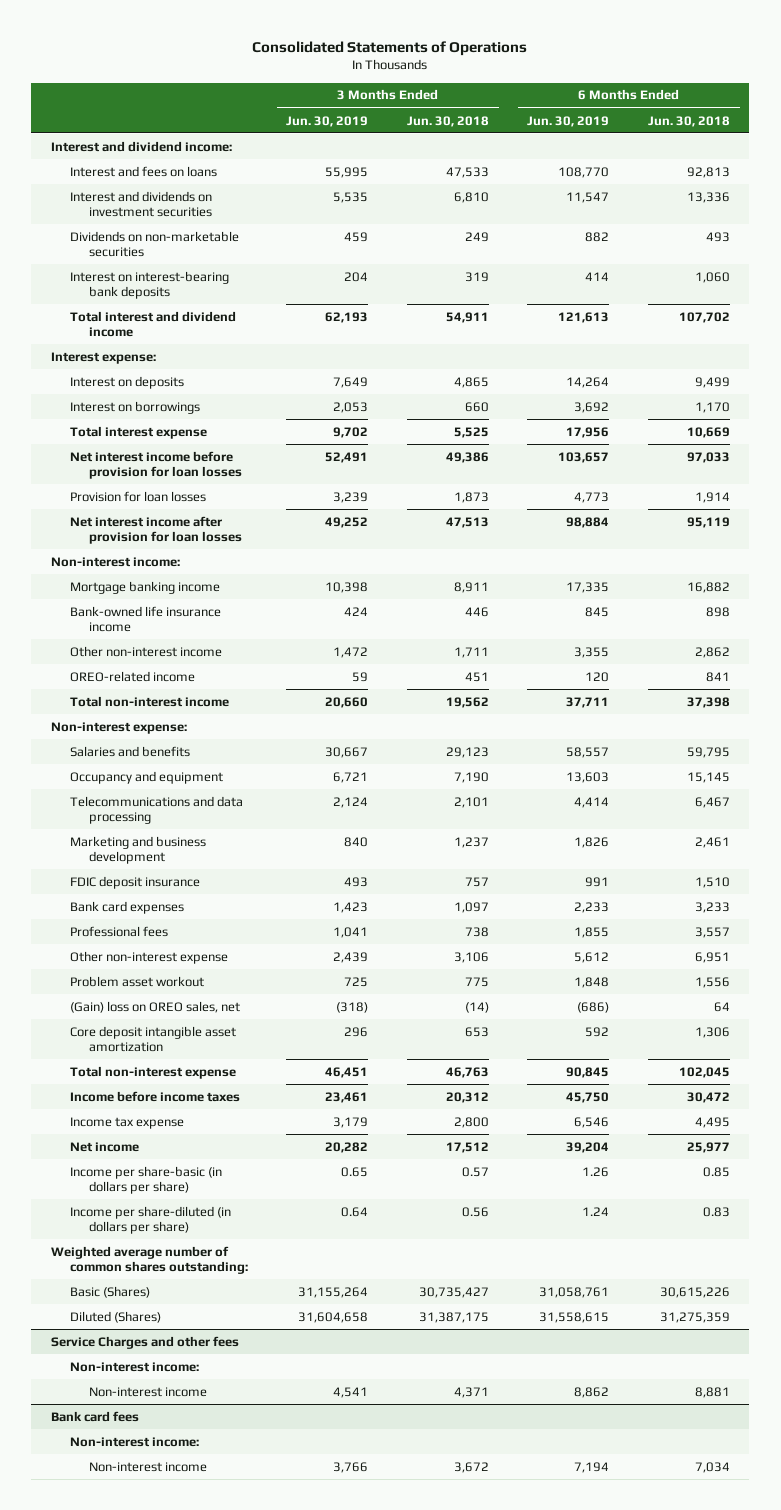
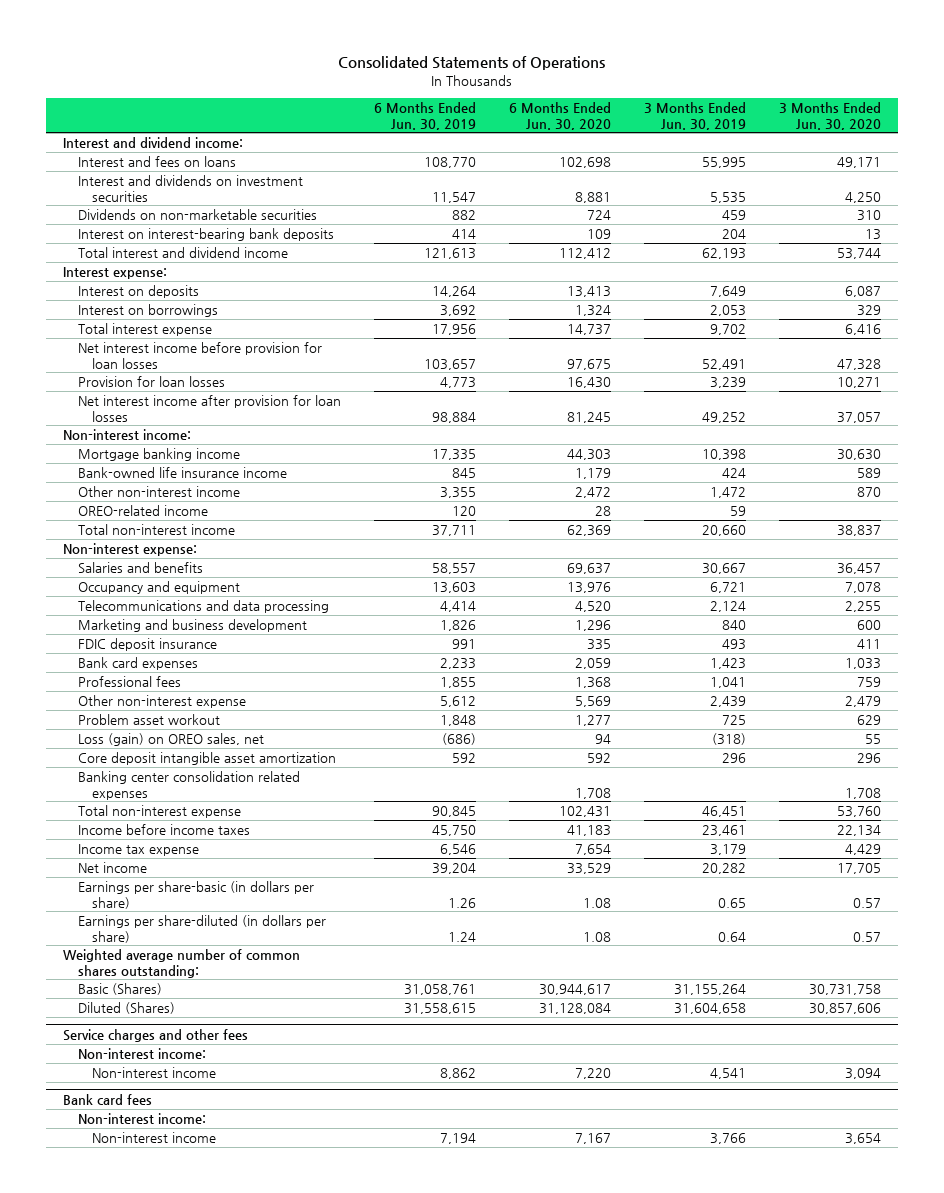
[406,115,489,127] Jun. 30, 2018 -> none
[648,115,731,127] Jun. 30, 2018 -> none
none -> [508,102,611,130] 6 Months Ended Jun. 30, 2020
none -> [779,102,882,130] 3 Months Ended Jun. 30, 2020
[69,1000,240,1013] (Gain) loss on OREO sales, net -> [77,733,264,747] Loss (gain) on OREO sales, net
none -> [77,771,300,800] Banking center consolidation related expenses
[69,1165,222,1195] Income per share-basic (in dollars per share) -> [77,881,314,909] Earnings per share-basic (in dollars per share)
[69,1205,231,1235] Income per share-diluted (in dollars per share) -> [77,915,326,943] Earnings per share-diluted (in dollars per share)
[50,1335,239,1349] Service Charges and other fees -> [62,1028,248,1042] Service charges and other fees

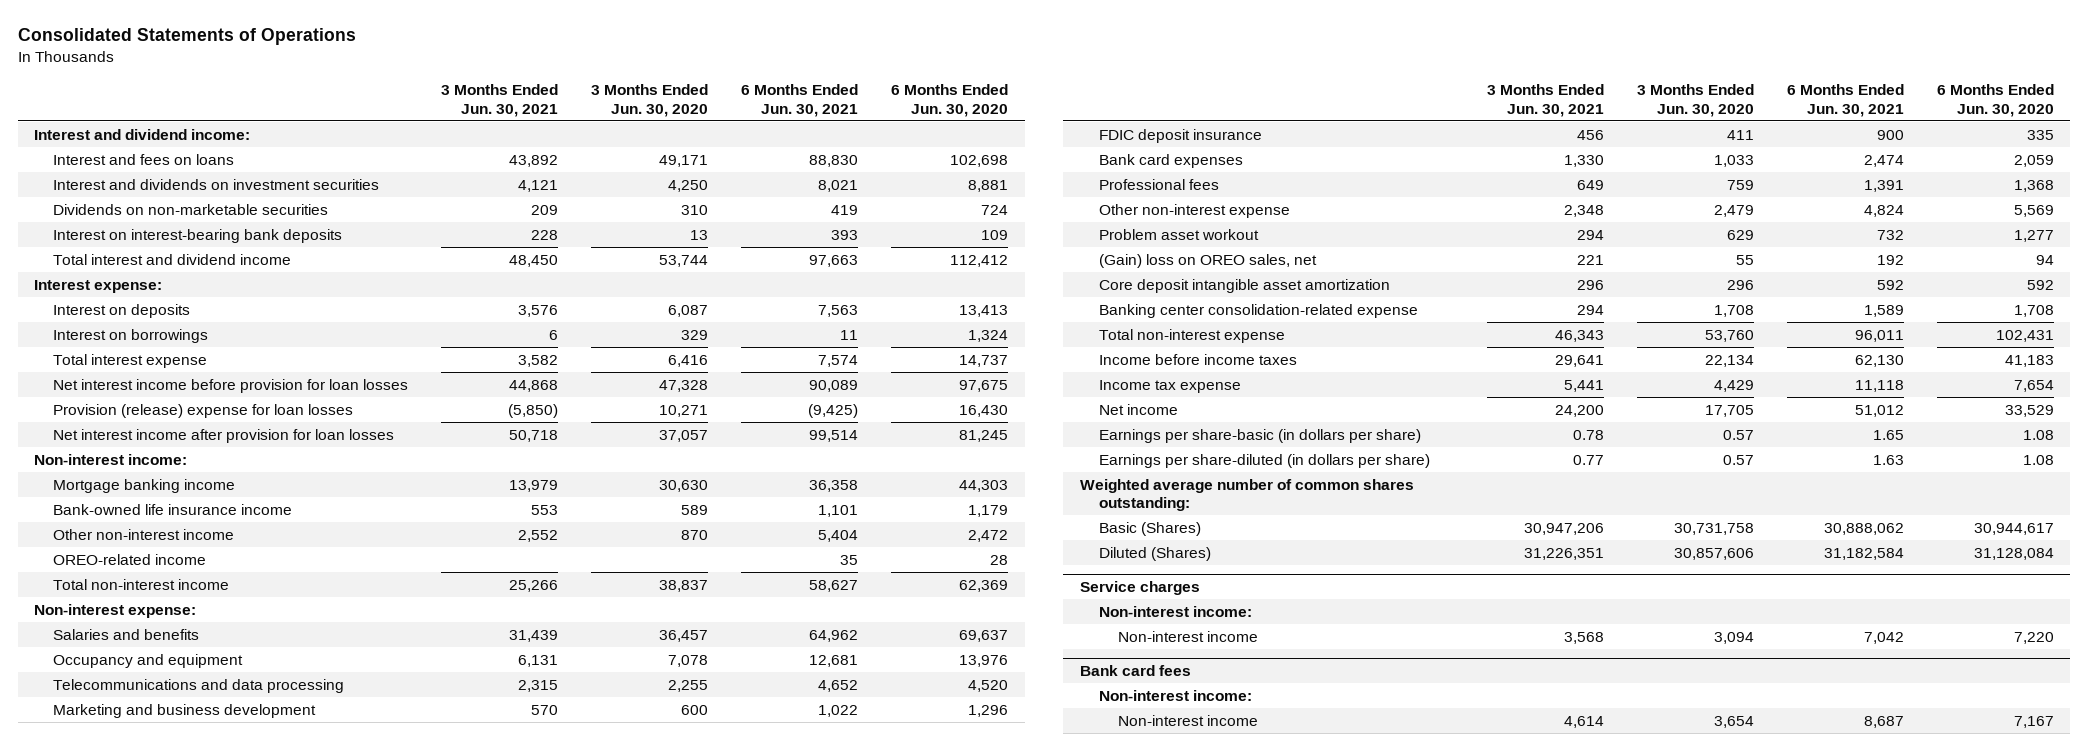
[373,102,476,130] 6 Months Ended Jun. 30, 2019 -> none
[643,102,746,130] 3 Months Ended Jun. 30, 2019 -> none
none -> [441,84,559,117] 3 Months Ended Jun. 30, 2021
none -> [741,84,859,117] 6 Months Ended Jun. 30, 2021
[77,376,225,388] Provision for loan losses -> [53,403,354,418] Provision (release) expense for loan losses
[77,733,264,747] Loss (gain) on OREO sales, net -> [1098,253,1317,268] (Gain) loss on OREO sales, net
[77,771,300,800] Banking center consolidation related expenses -> [1098,303,1418,318] Banking center consolidation-related expense
[62,1028,248,1042] Service charges and other fees -> [1079,580,1200,595] Service charges

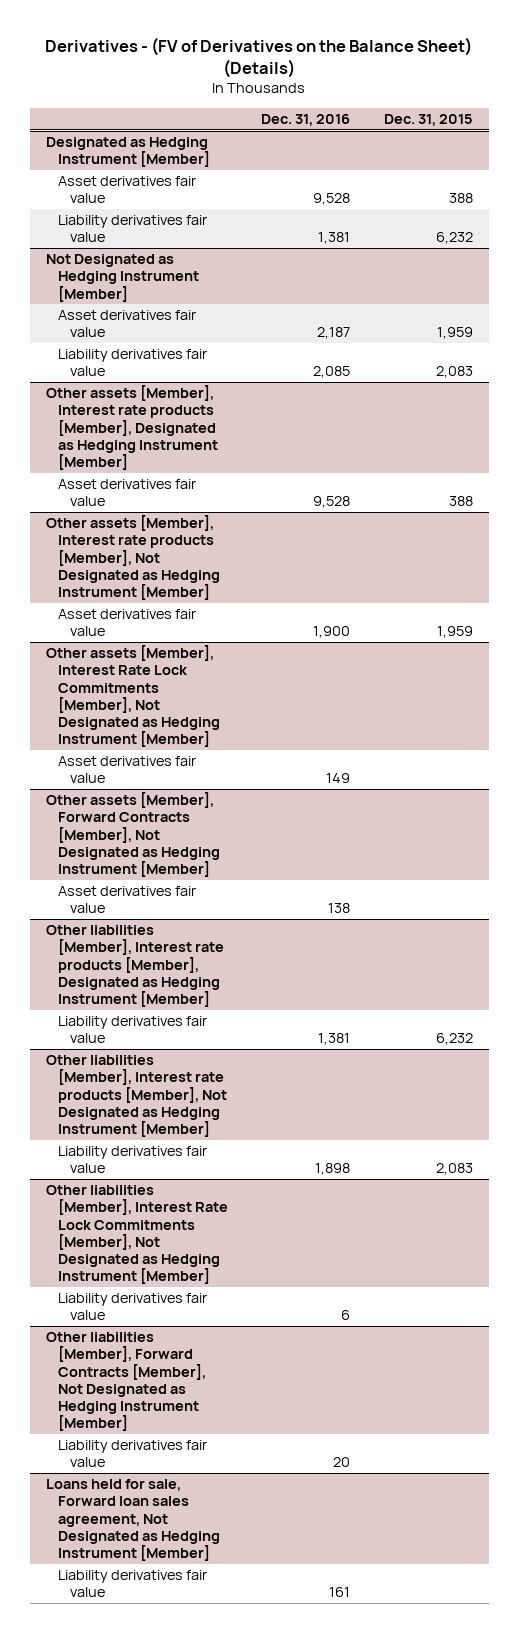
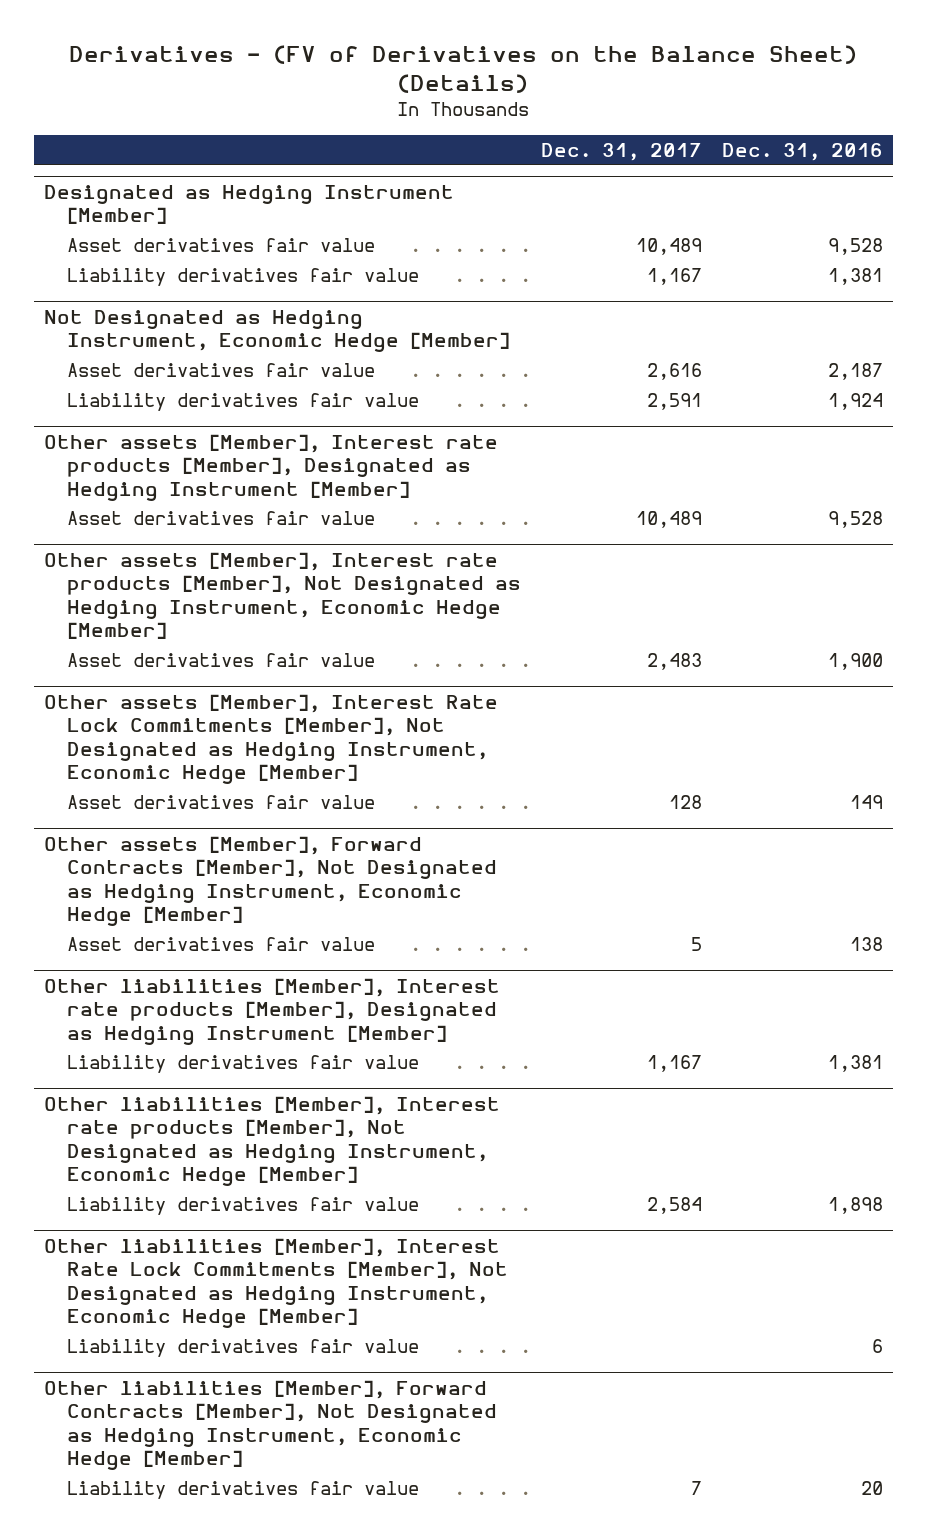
[383,113,473,126] Dec. 31, 2015 -> none
none -> [541,142,703,161] Dec. 31, 2017
[46,254,199,302] Not Designated as Hedging Instrument [Member] -> [43,309,510,353] Not Designated as Hedging Instrument, Economic Hedge [Member]
[313,366,351,379] 2,085 -> [828,392,884,410] 1,924
[46,515,220,601] Other assets [Member], Interest rate products [Member], Not Designated as Hedging Instrument [Member] -> [43,551,521,640] Other assets [Member], Interest rate products [Member], Not Designated as Hedging Instrument, Economic Hedge [Member]
[46,645,220,748] Other assets [Member], Interest Rate Lock Commitments [Member], Not Designated as Hedging Instrument [Member] -> [43,693,498,785] Other assets [Member], Interest Rate Lock Commitments [Member], Not Designated as Hedging Instrument, Economic Hedge [Member]
[46,792,220,878] Other assets [Member], Forward Contracts [Member], Not Designated as Hedging Instrument [Member] -> [43,835,497,927] Other assets [Member], Forward Contracts [Member], Not Designated as Hedging Instrument, Economic Hedge [Member]
[46,1055,227,1138] Other liabilities [Member], Interest rate products [Member], Not Designated as Hedging Instrument [Member] -> [43,1095,500,1187] Other liabilities [Member], Interest rate products [Member], Not Designated as Hedging Instrument, Economic Hedge [Member]
[46,1185,228,1285] Other liabilities [Member], Interest Rate Lock Commitments [Member], Not Designated as Hedging Instrument [Member] -> [43,1237,508,1329] Other liabilities [Member], Interest Rate Lock Commitments [Member], Not Designated as Hedging Instrument, Economic Hedge [Member]
[46,1332,206,1432] Other liabilities [Member], Forward Contracts [Member], Not Designated as Hedging Instrument [Member] -> [43,1379,497,1471] Other liabilities [Member], Forward Contracts [Member], Not Designated as Hedging Instrument, Economic Hedge [Member]
[46,1479,220,1562] Loans held for sale, Forward loan sales agreement, Not Designated as Hedging Instrument [Member] -> none
[57,1570,207,1598] Liability derivatives fair value -> none

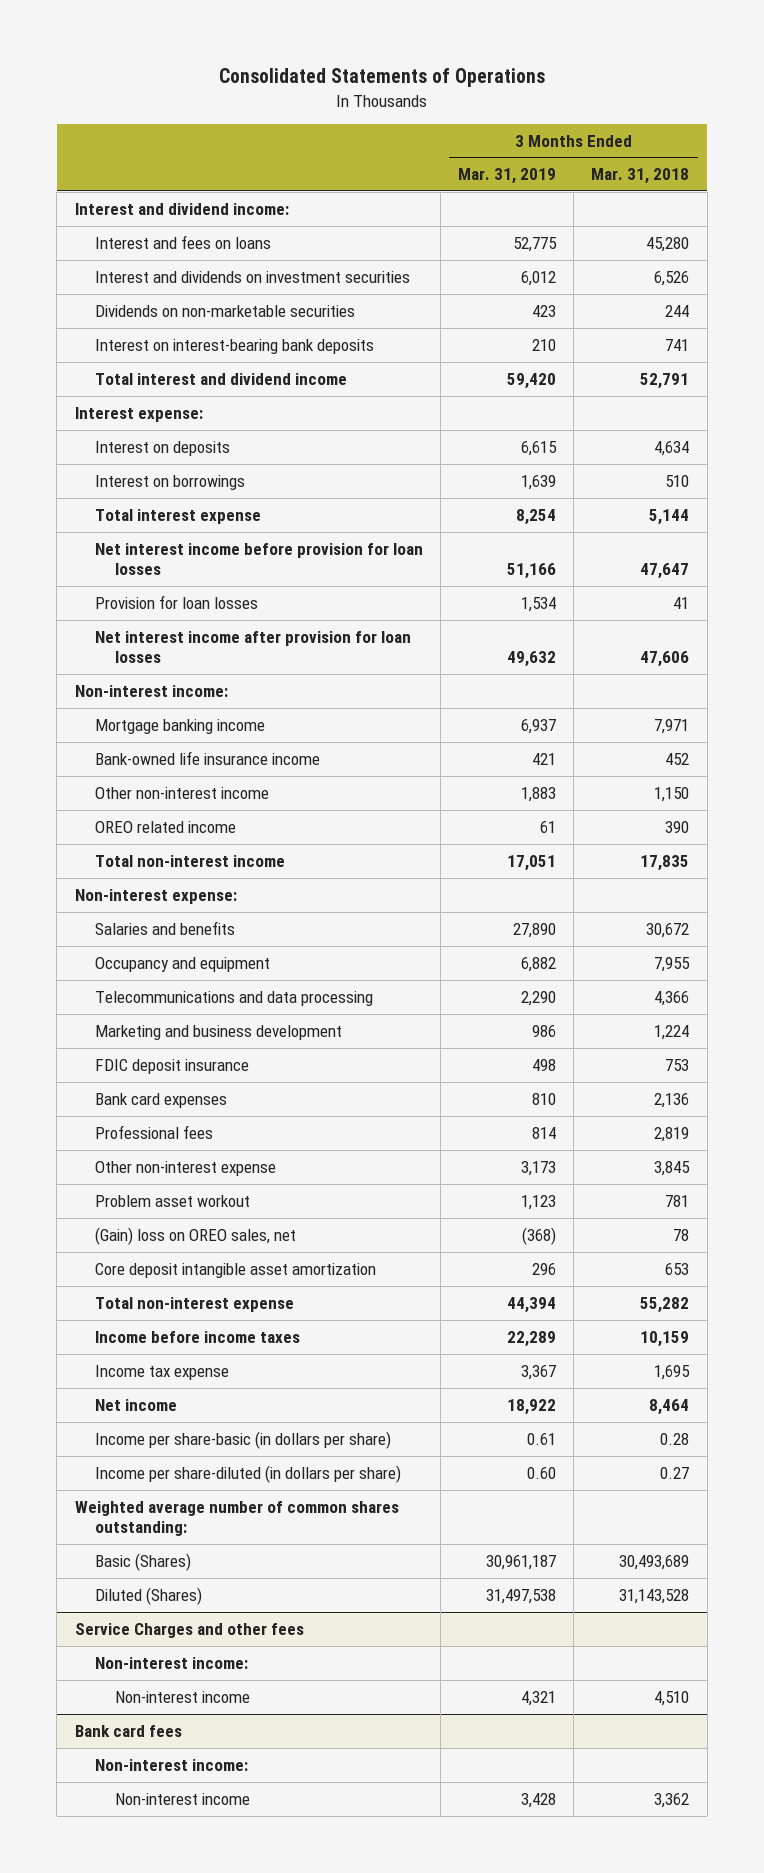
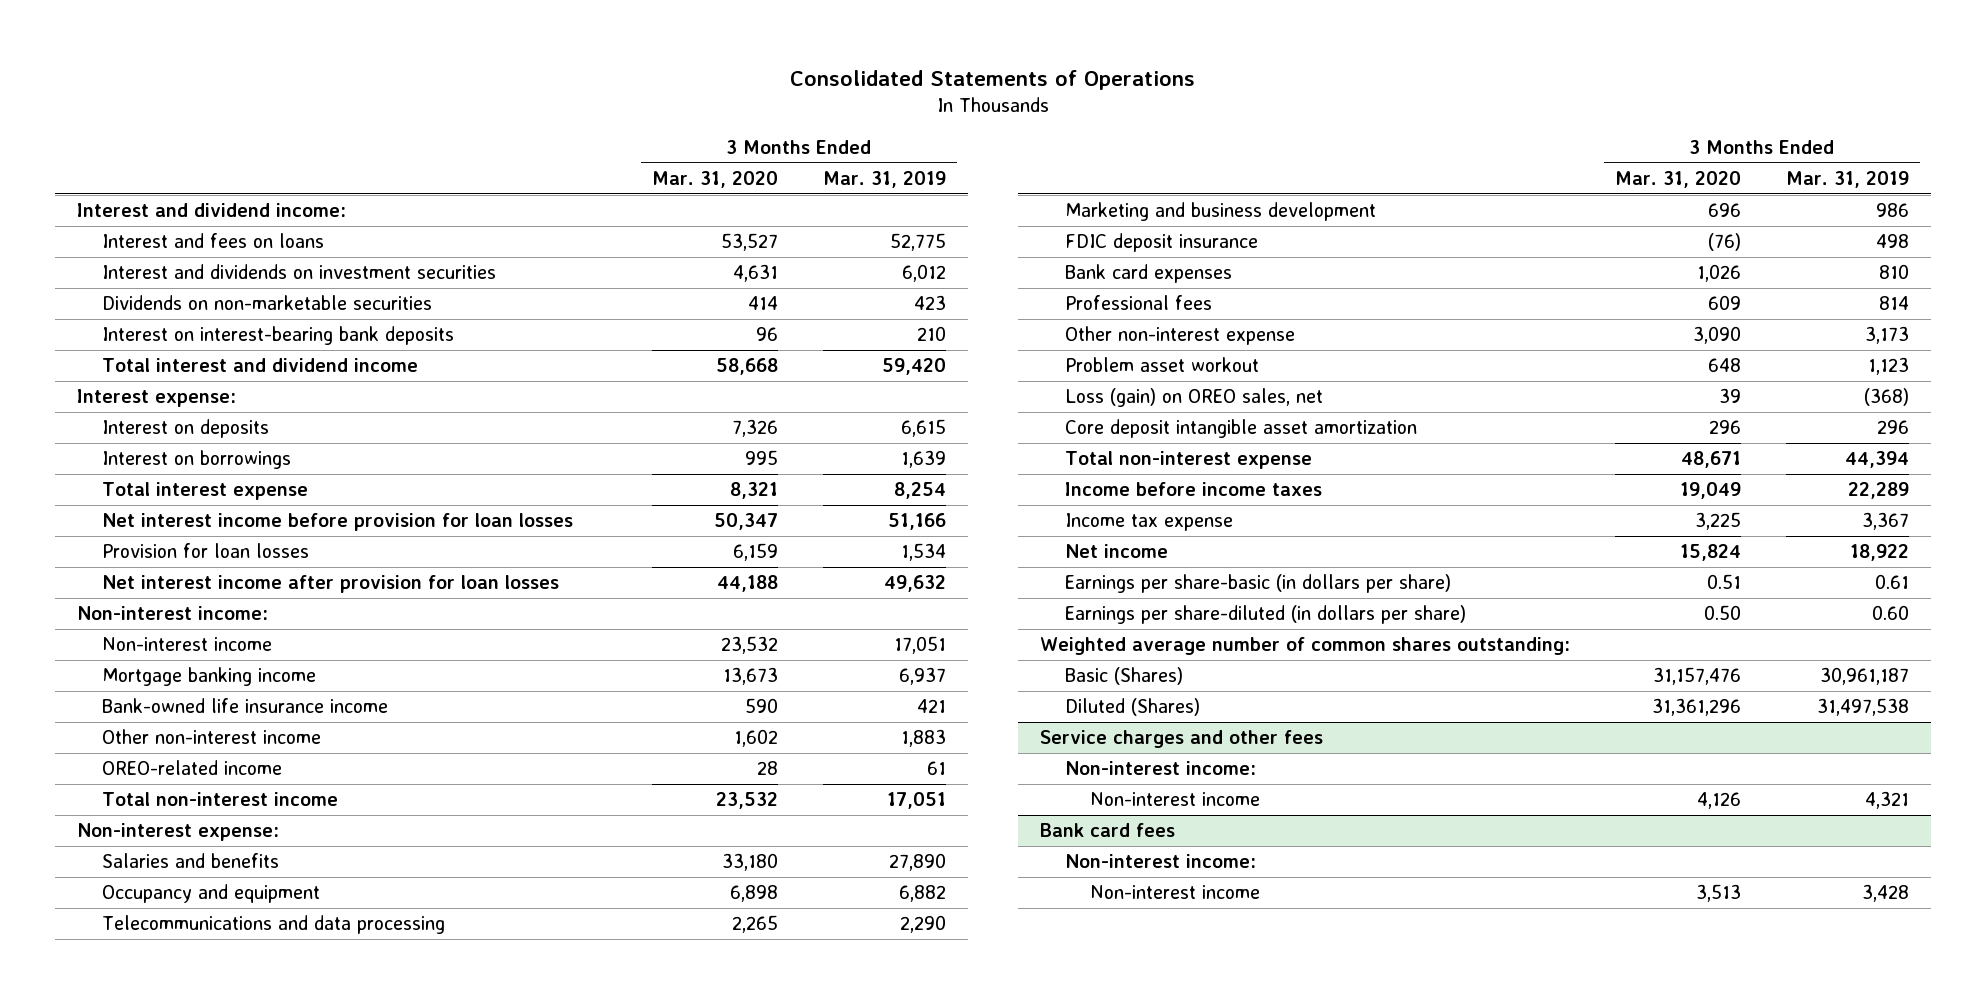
[591,168,690,185] Mar. 31, 2018 -> none
none -> [652,171,779,189] Mar. 31, 2020
none -> [102,637,273,652] Non-interest income
[94,820,236,833] OREO related income -> [102,760,283,776] OREO-related income
[94,1226,296,1245] (Gain) loss on OREO sales, net -> [1064,388,1323,408] Loss (gain) on OREO sales, net
[94,1430,391,1449] Income per share-basic (in dollars per share) -> [1064,574,1451,594] Earnings per share-basic (in dollars per share)
[94,1464,401,1483] Income per share-diluted (in dollars per share) -> [1064,605,1466,625] Earnings per share-diluted (in dollars per share)
[74,1622,304,1638] Service Charges and other fees -> [1040,730,1324,749] Service charges and other fees

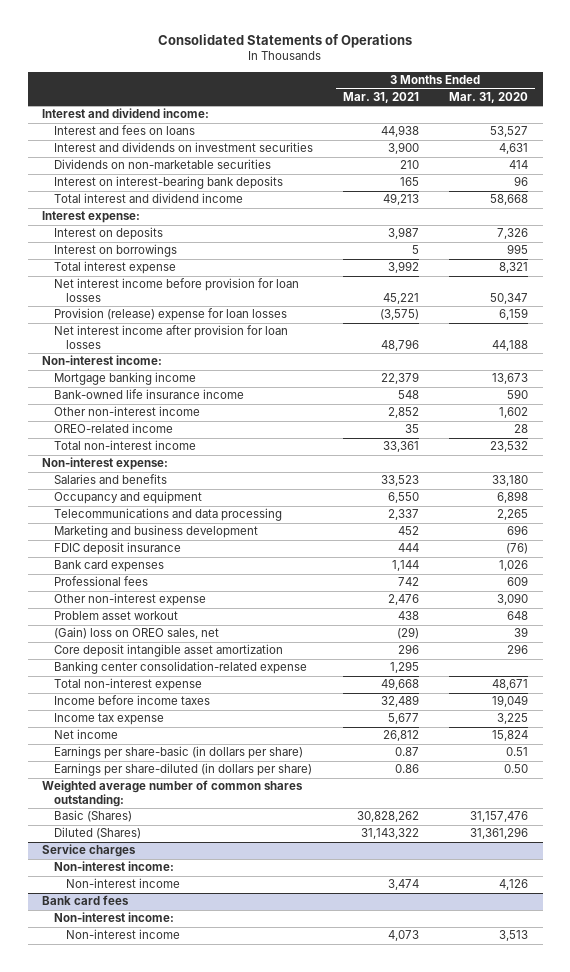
[822,171,946,189] Mar. 31, 2019 -> none
none -> [343,91,420,103] Mar. 31, 2021
[102,543,310,559] Provision for loan losses -> [54,308,288,322] Provision (release) expense for loan losses
[102,637,273,652] Non-interest income -> none
[1064,388,1323,408] Loss (gain) on OREO sales, net -> [54,627,220,640] (Gain) loss on OREO sales, net
none -> [54,661,308,675] Banking center consolidation-related expense
[1040,730,1324,749] Service charges and other fees -> [42,844,137,858] Service charges

